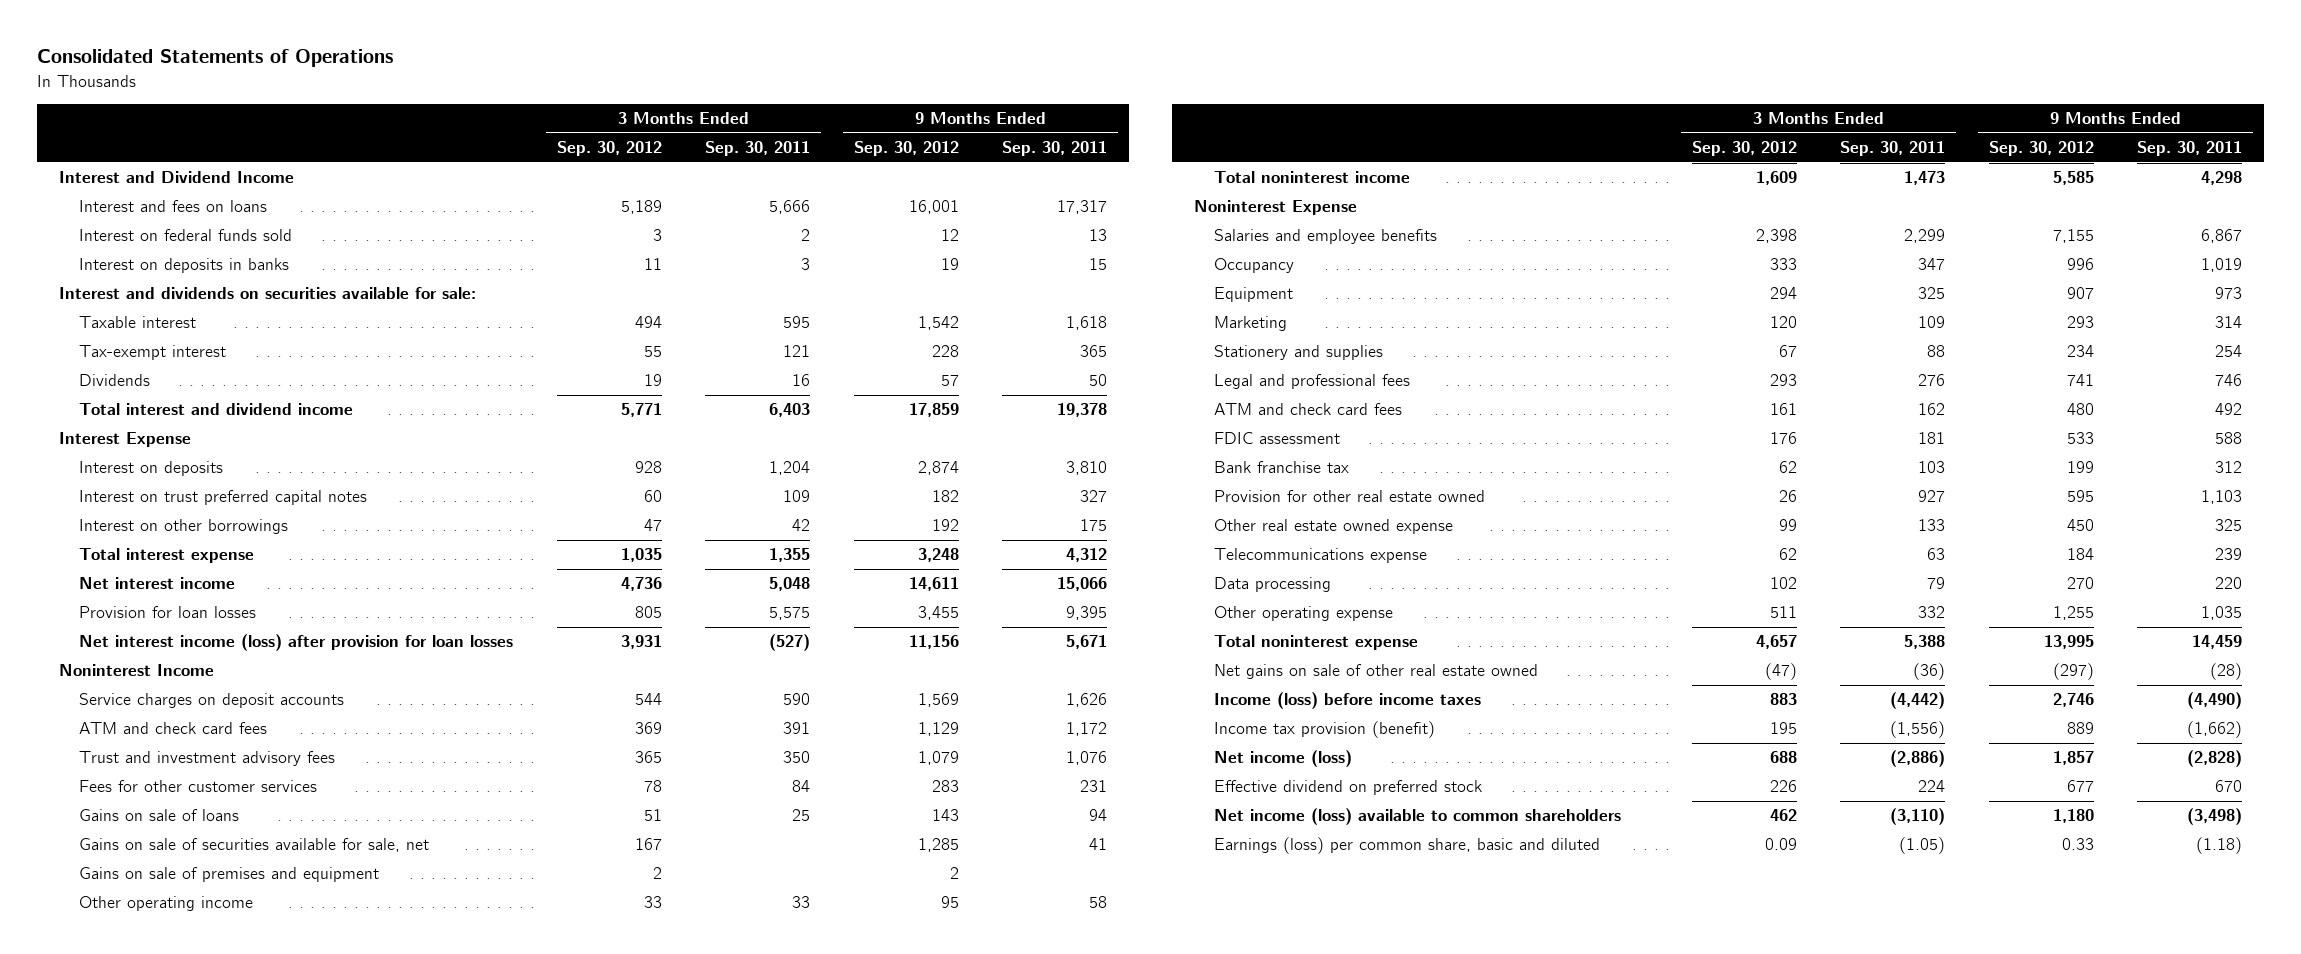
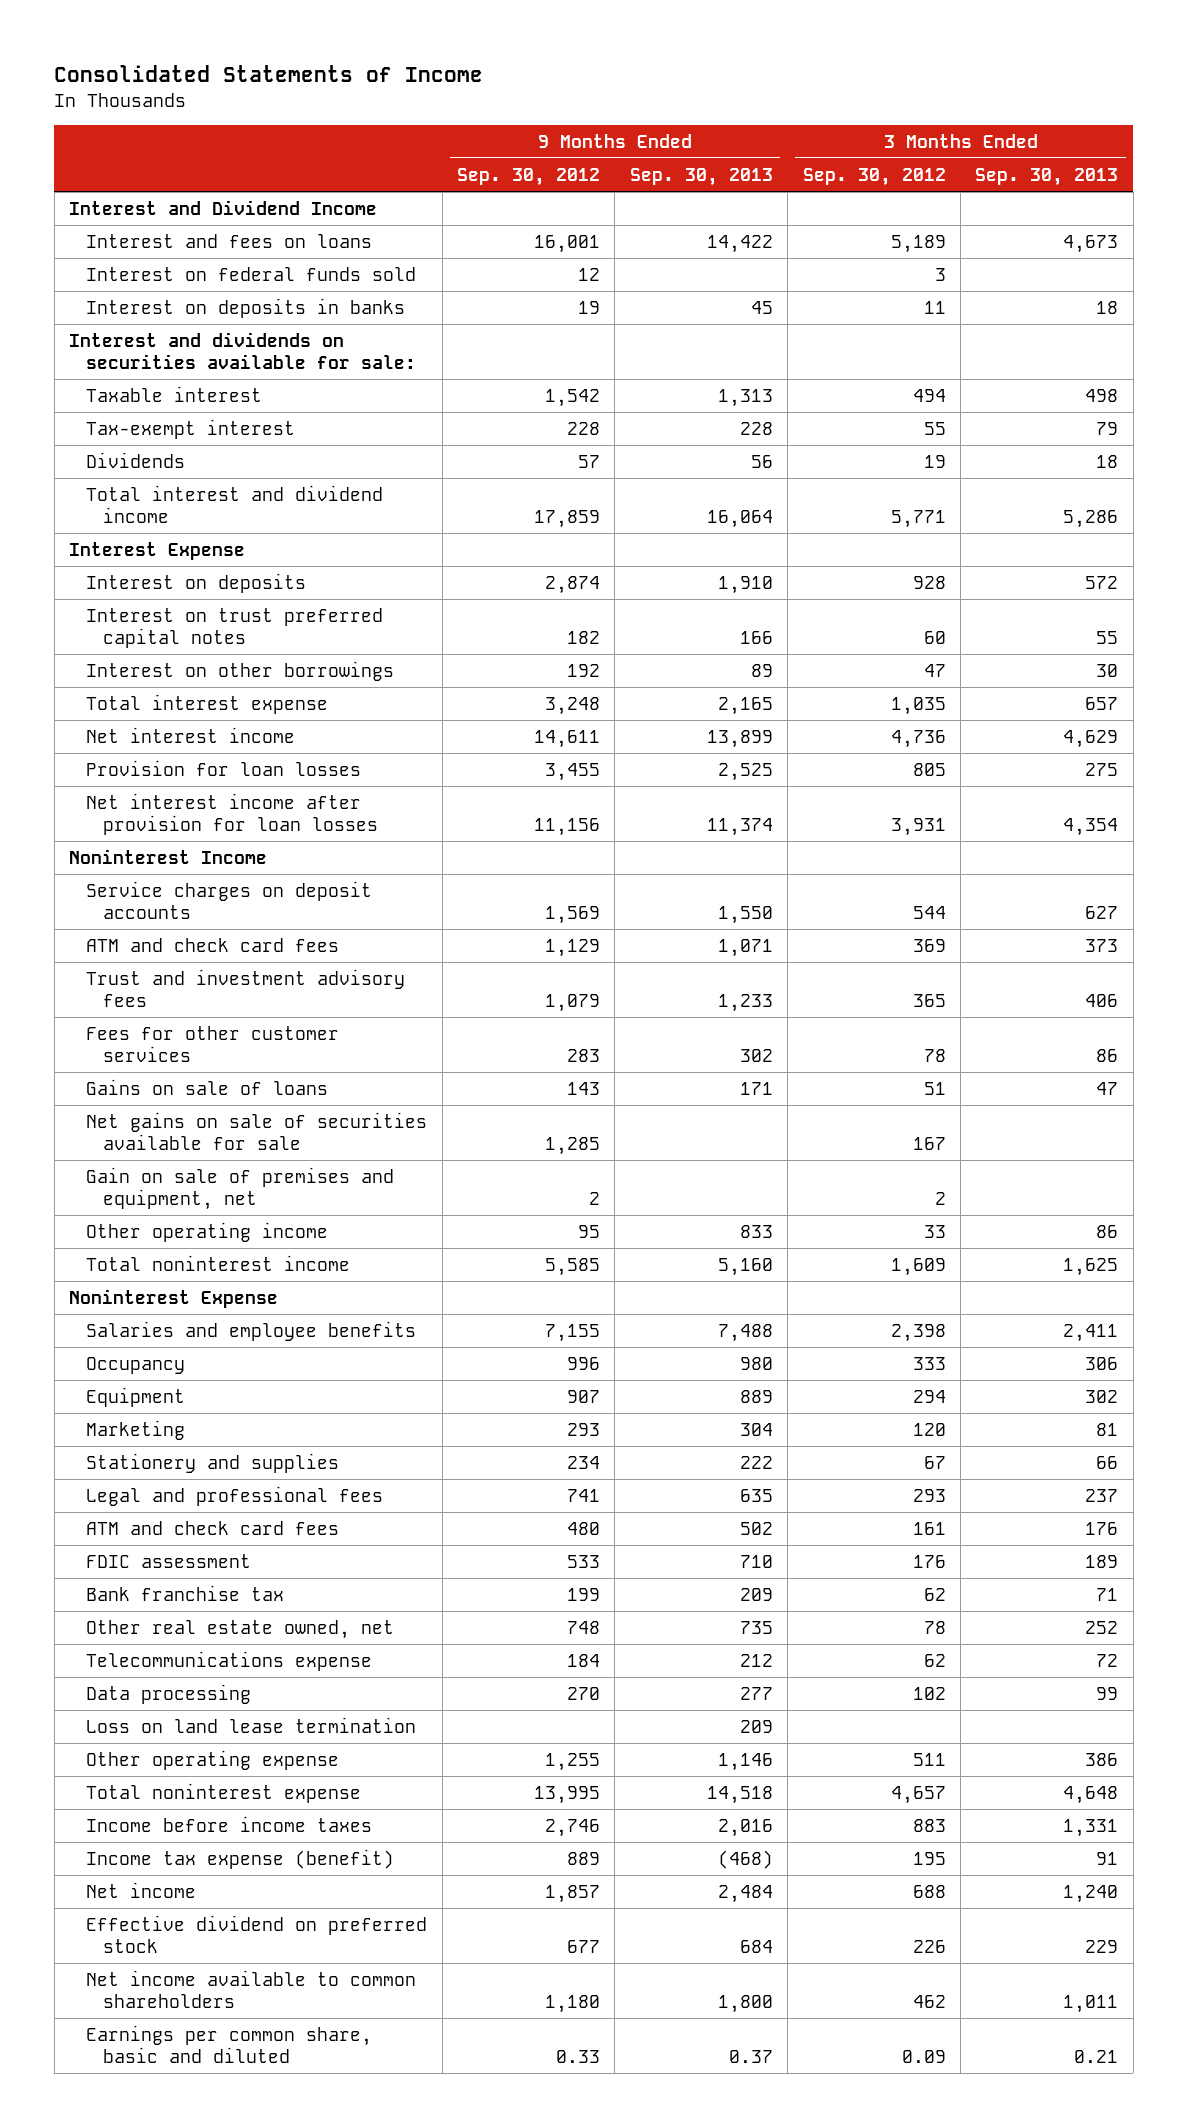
[36,49,393,68] Consolidated Statements of Operations -> [54,65,484,83] Consolidated Statements of Income
[705,141,811,157] Sep. 30, 2011 -> none
[1002,141,1108,157] Sep. 30, 2011 -> none
none -> [629,167,773,186] Sep. 30, 2013
none -> [975,167,1119,186] Sep. 30, 2013
[79,634,514,652] Net interest income (loss) after provision for loan losses -> [86,792,379,835] Net interest income after provision for loan losses
[79,838,430,853] Gains on sale of securities available for sale, net -> [86,1111,428,1150] Net gains on sale of securities available for sale
[79,867,380,883] Gains on sale of premises and equipment -> [86,1166,395,1210] Gain on sale of premises and equipment, net
[1214,490,1486,503] Provision for other real estate owned -> none
[1214,519,1454,535] Other real estate owned expense -> [86,1619,395,1639] Other real estate owned, net
[1778,519,1797,532] 99 -> [923,1620,946,1634] 78
[2066,519,2094,532] 450 -> [567,1620,601,1634] 748
none -> [86,1716,417,1733] Loss on land lease termination
[1214,664,1539,680] Net gains on sale of other real estate owned -> none
[1214,692,1482,710] Income (loss) before income taxes -> [86,1815,373,1832] Income before income taxes
[1214,721,1436,739] Income tax provision (benefit) -> [86,1848,395,1869] Income tax expense (benefit)
[1214,750,1353,768] Net income (loss) -> [86,1881,197,1898] Net income
[1214,808,1622,826] Net income (loss) available to common shareholders -> [86,1969,417,2008] Net income available to common shareholders
[1214,837,1601,855] Earnings (loss) per common share, basic and diluted -> [86,2024,373,2063] Earnings per common share, basic and diluted

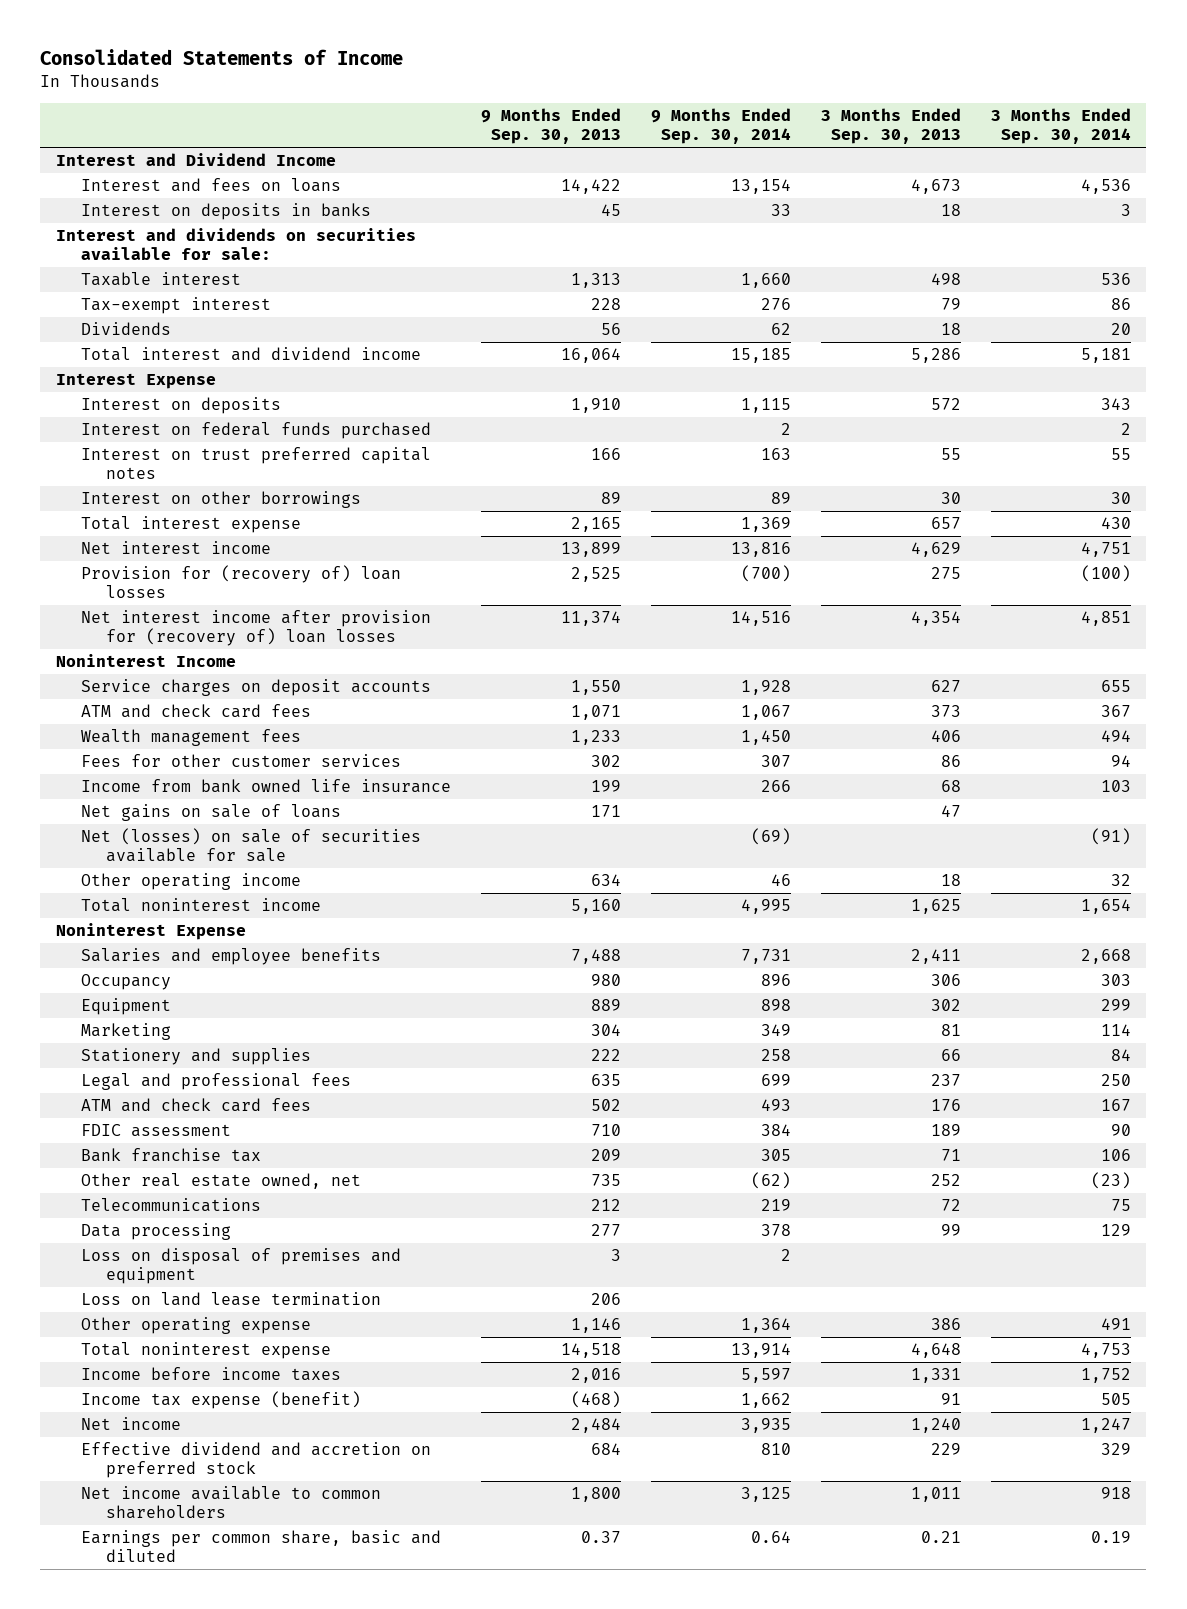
[457,167,601,186] Sep. 30, 2012 -> none
[802,167,946,186] Sep. 30, 2012 -> none
none -> [651,108,792,145] 9 Months Ended Sep. 30, 2014
none -> [991,108,1132,145] 3 Months Ended Sep. 30, 2014
[86,266,417,281] Interest on federal funds sold -> none
none -> [80,422,431,440] Interest on federal funds purchased
[86,759,362,776] Provision for loan losses -> [80,565,401,599] Provision for (recovery of) loan losses
[86,792,379,835] Net interest income after provision for loan losses -> [80,610,431,647] Net interest income after provision for (recovery of) loan losses
[86,968,406,1007] Trust and investment advisory fees -> [80,729,301,747] Wealth management fees
[86,1166,395,1210] Gain on sale of premises and equipment, net -> none
none -> [80,779,451,794] Income from bank owned life insurance
[86,1078,329,1095] Gains on sale of loans -> [80,804,341,822] Net gains on sale of loans
[86,1111,428,1150] Net gains on sale of securities available for sale -> [80,828,421,863] Net (losses) on sale of securities available for sale
[739,1224,773,1238] 833 -> [590,874,621,887] 634
[1096,1224,1119,1238] 86 -> [941,874,962,887] 18
[86,1650,373,1671] Telecommunications expense -> [80,1198,261,1213] Telecommunications
none -> [80,1248,401,1285] Loss on disposal of premises and equipment
[739,1719,773,1733] 209 -> [590,1293,621,1306] 206
[86,1914,428,1953] Effective dividend on preferred stock -> [80,1442,431,1479] Effective dividend and accretion on preferred stock

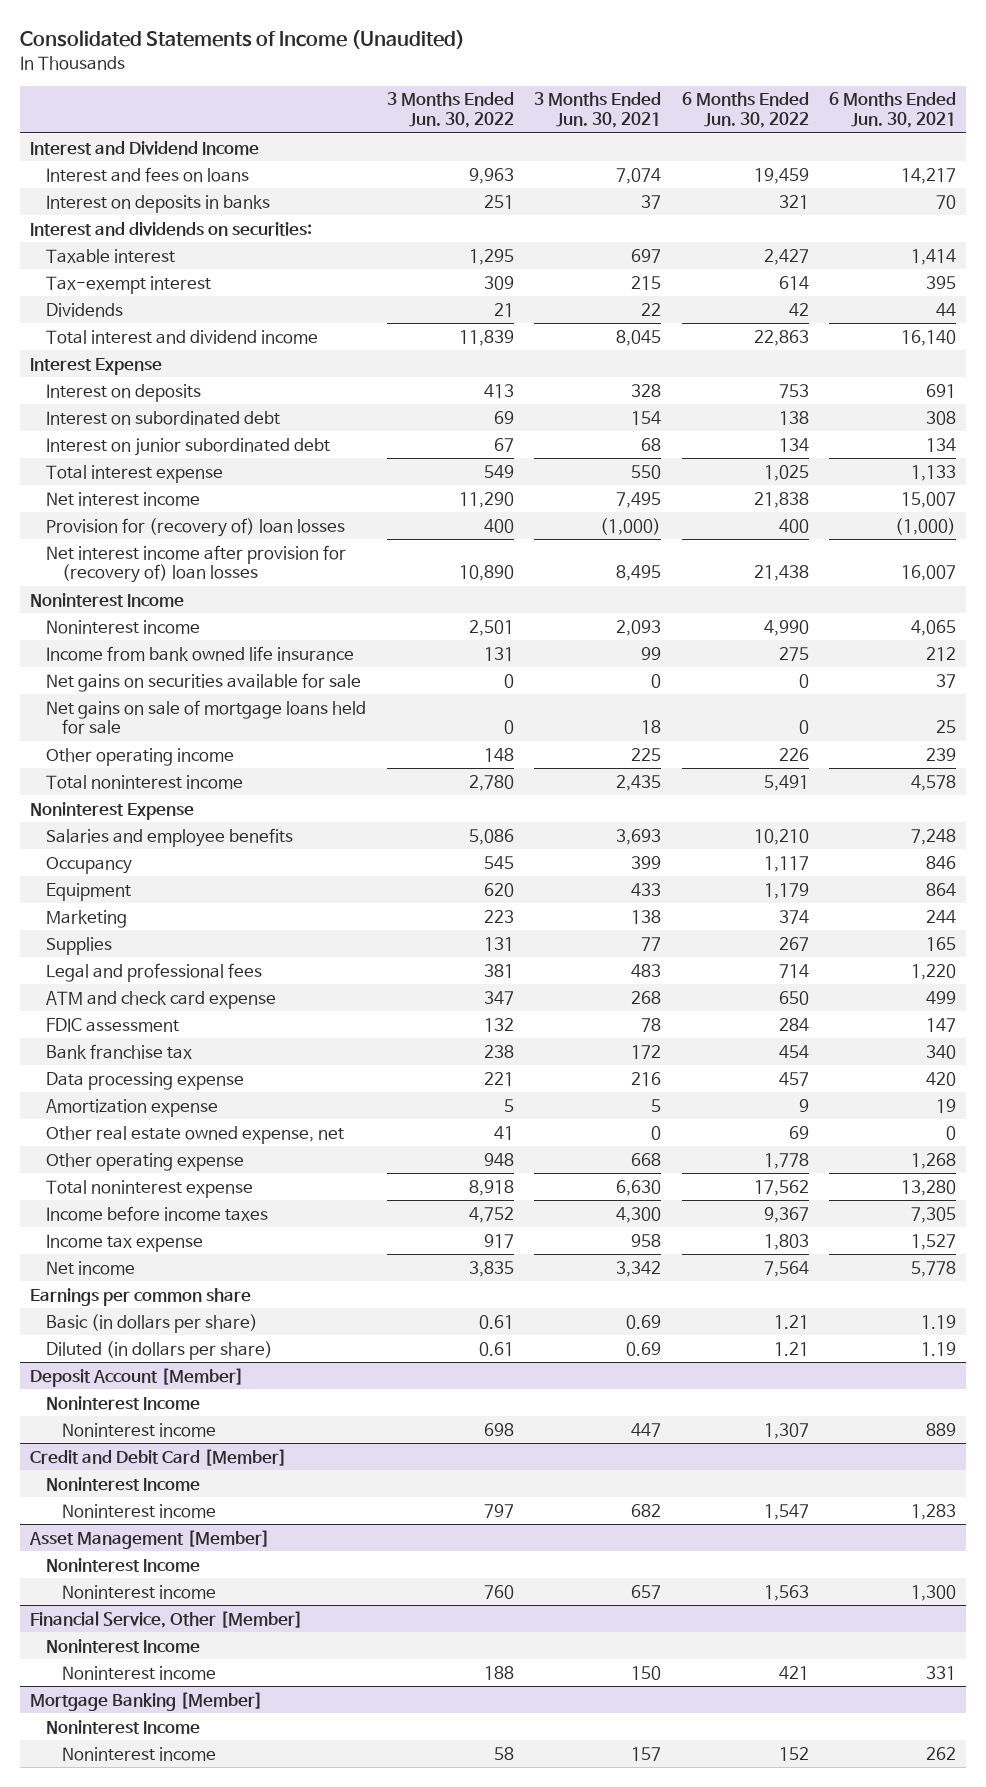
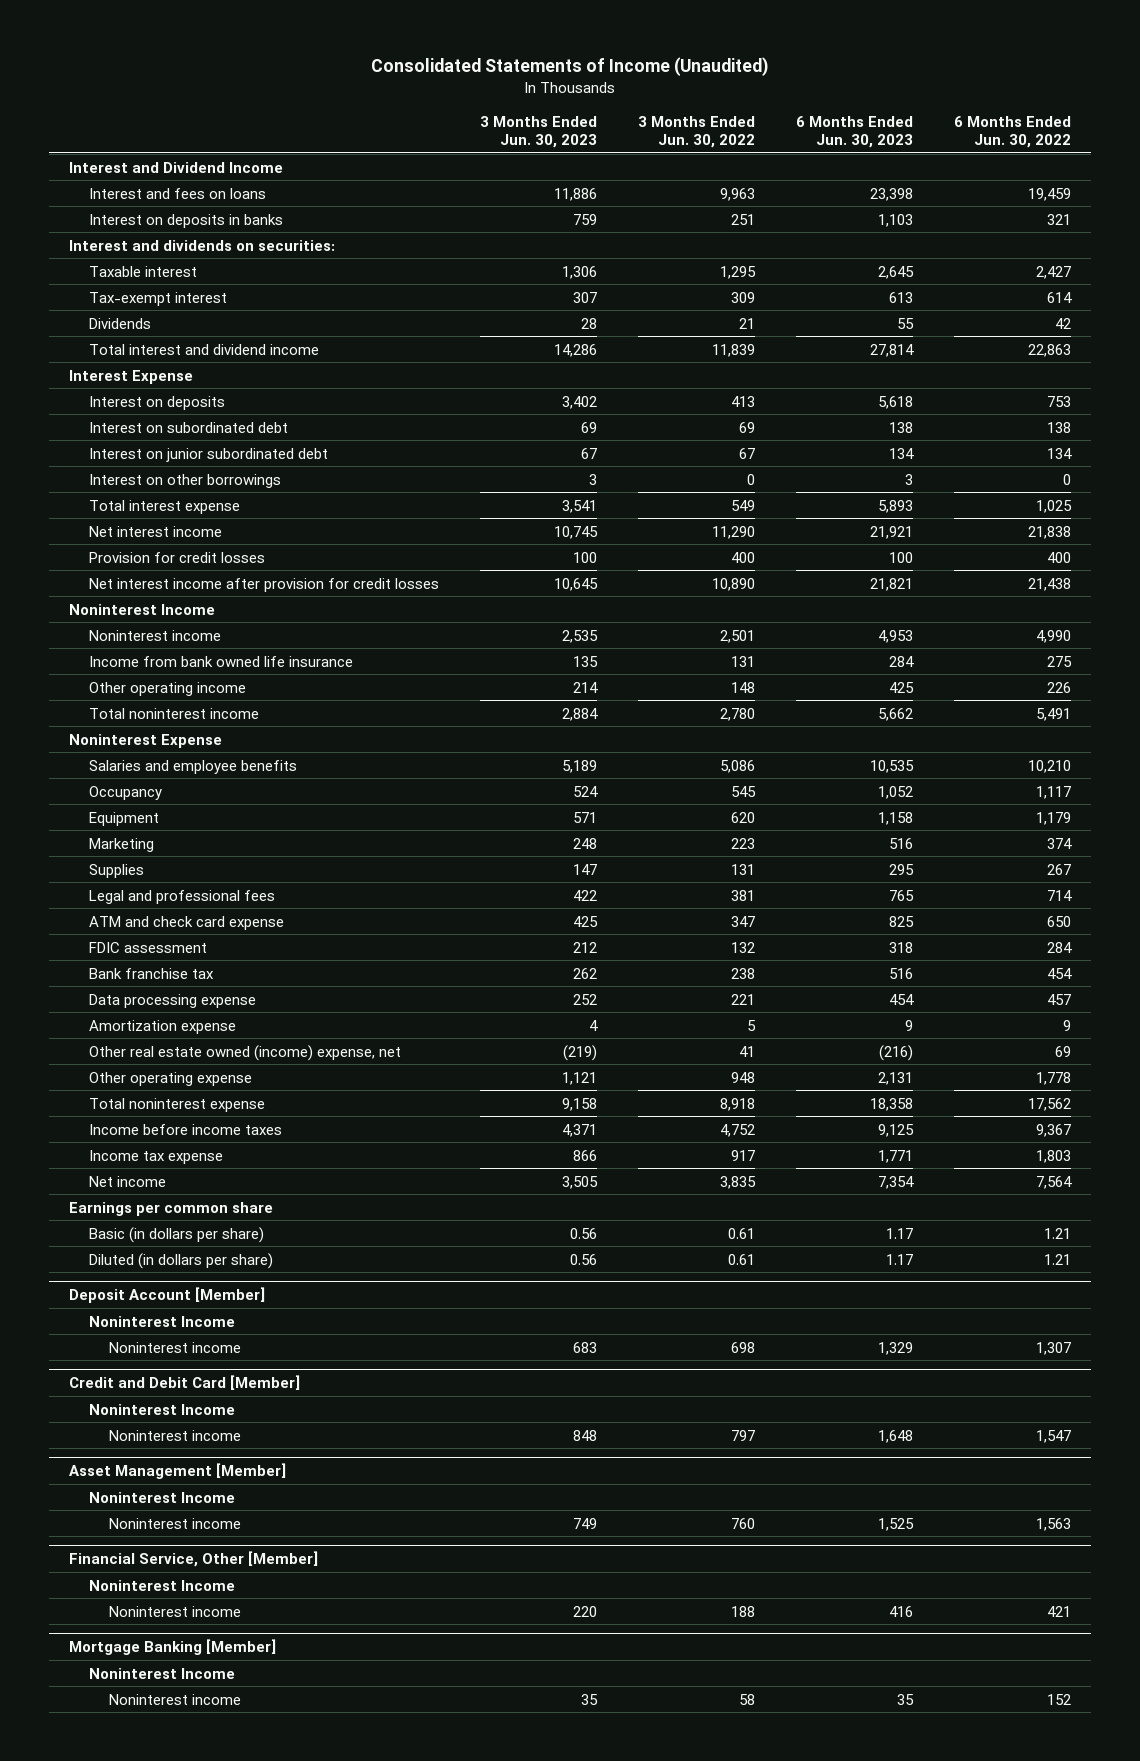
[534,92,662,129] 3 Months Ended Jun. 30, 2021 -> none
[828,92,956,129] 6 Months Ended Jun. 30, 2021 -> none
none -> [479,115,597,149] 3 Months Ended Jun. 30, 2023
none -> [795,115,913,149] 6 Months Ended Jun. 30, 2023
none -> [89,473,282,488] Interest on other borrowings
[46,517,346,537] Provision for (recovery of) loan losses -> [89,551,266,563] Provision for credit losses
[46,544,347,584] Net interest income after provision for (recovery of) loan losses -> [89,577,440,592] Net interest income after provision for credit losses
[46,672,362,692] Net gains on securities available for sale -> none
[46,699,367,735] Net gains on sale of mortgage loans held for sale -> none
[46,1125,345,1144] Other real estate owned expense, net -> [89,1044,402,1061] Other real estate owned (income) expense, net

